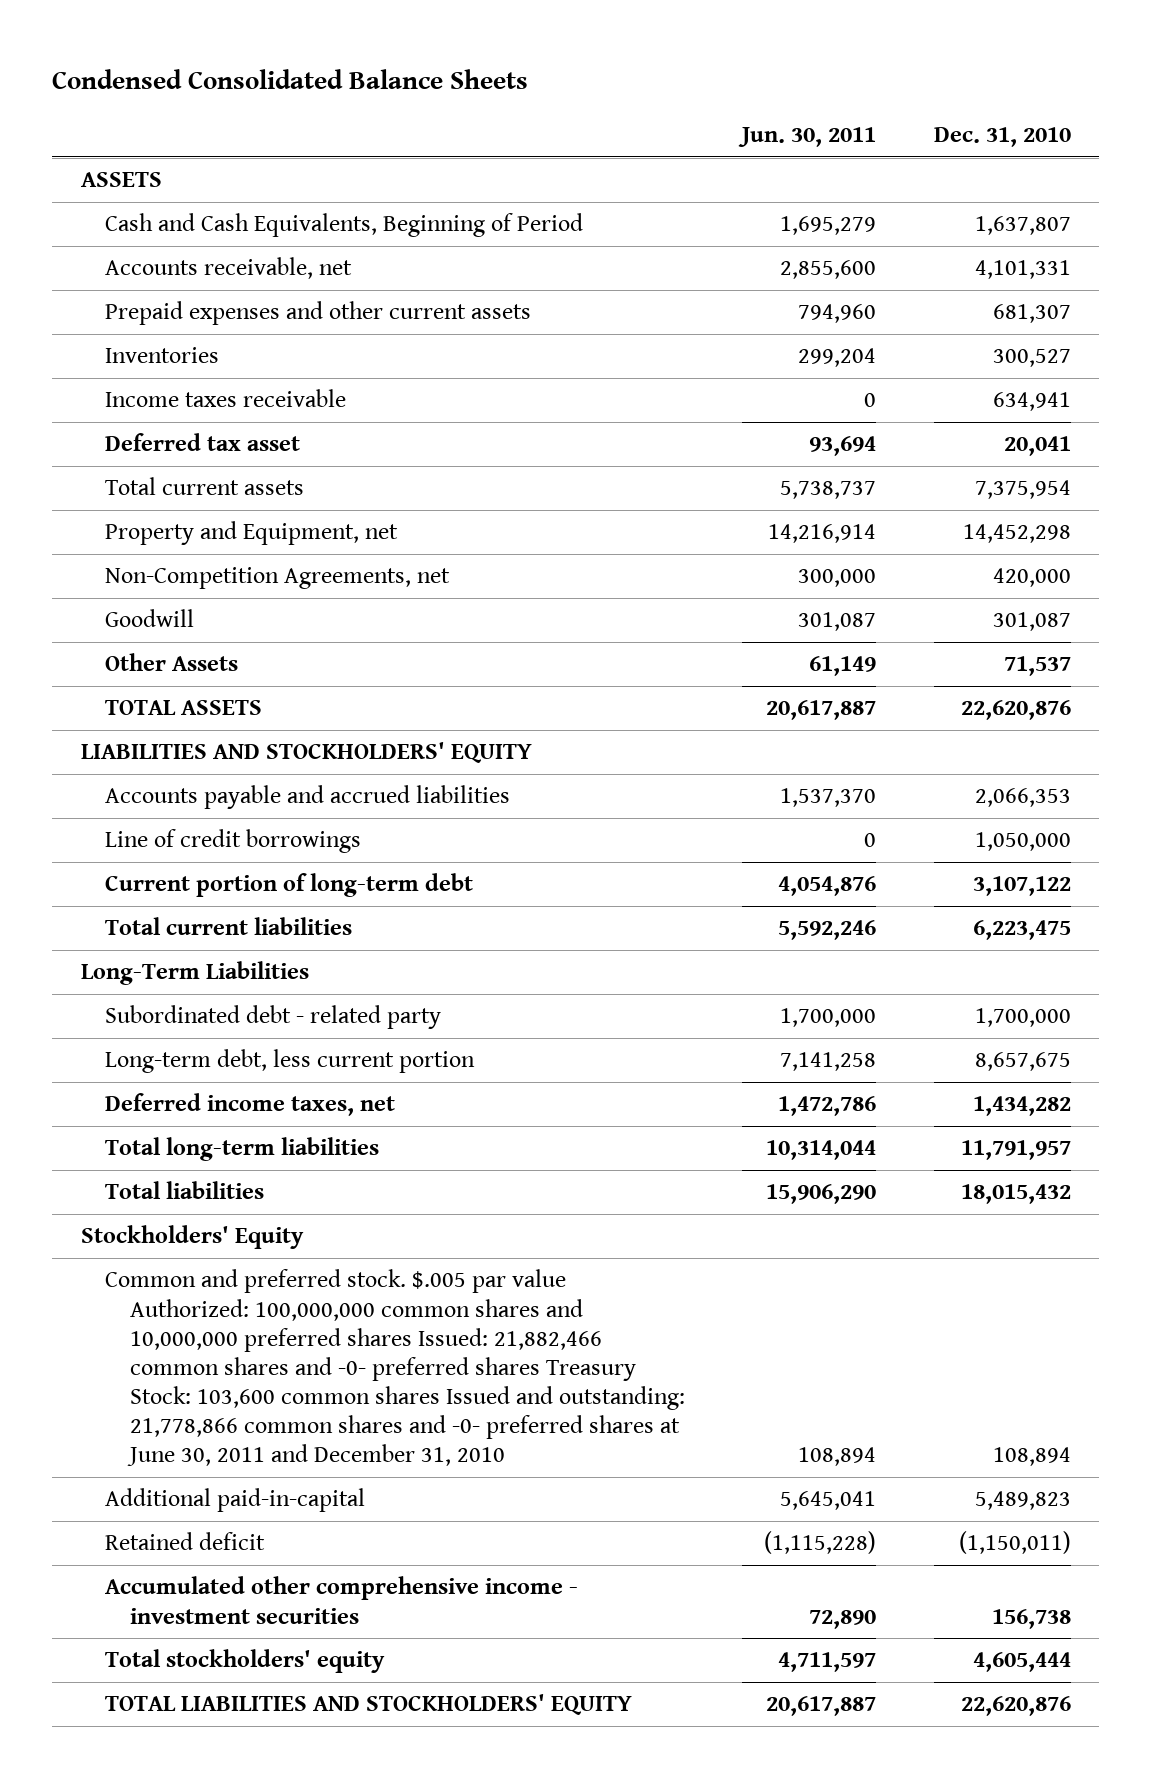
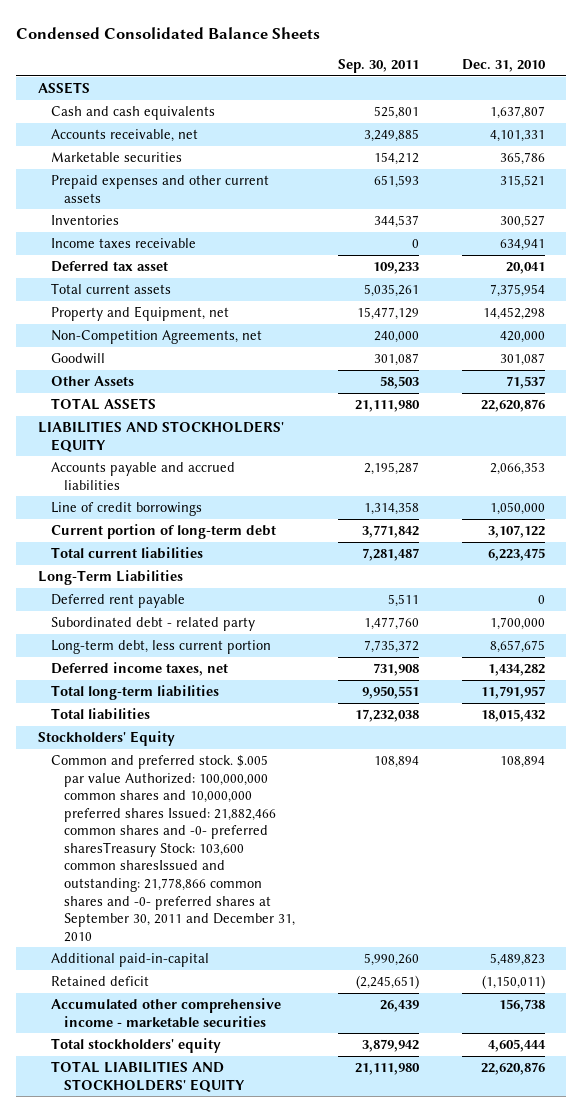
[738,127,877,148] Jun. 30, 2011 -> none
none -> [337,59,419,74] Sep. 30, 2011
[105,213,584,238] Cash and Cash Equivalents, Beginning of Period -> [50,105,215,120] Cash and cash equivalents
none -> [50,151,182,162] Marketable securities
[992,304,1071,324] 681,307 -> [499,174,545,188] 315,521
none -> [50,593,185,608] Deferred rent payable
[105,1269,685,1467] Common and preferred stock. $.005 par value Authorized: 100,000,000 common shares and 10,000,000 preferred shares Issued: 21,882,466 common shares and -0- preferred shares Treasury Stock: 103,600 common shares Issued and outstanding: 21,778,866 common shares and -0- preferred shares at June 30, 2011 and December 31, 2010 -> [50,754,295,942] Common and preferred stock. $.005 par value Authorized: 100,000,000 common shares and 10,000,000 preferred shares Issued: 21,882,466 common shares and -0- preferred sharesTreasury Stock: 103,600 common sharesIssued and outstanding: 21,778,866 common shares and -0- preferred shares at September 30, 2011 and December 31, 2010
[105,1576,579,1624] Accumulated other comprehensive income - investment securities -> [50,997,281,1028] Accumulated other comprehensive income - marketable securities

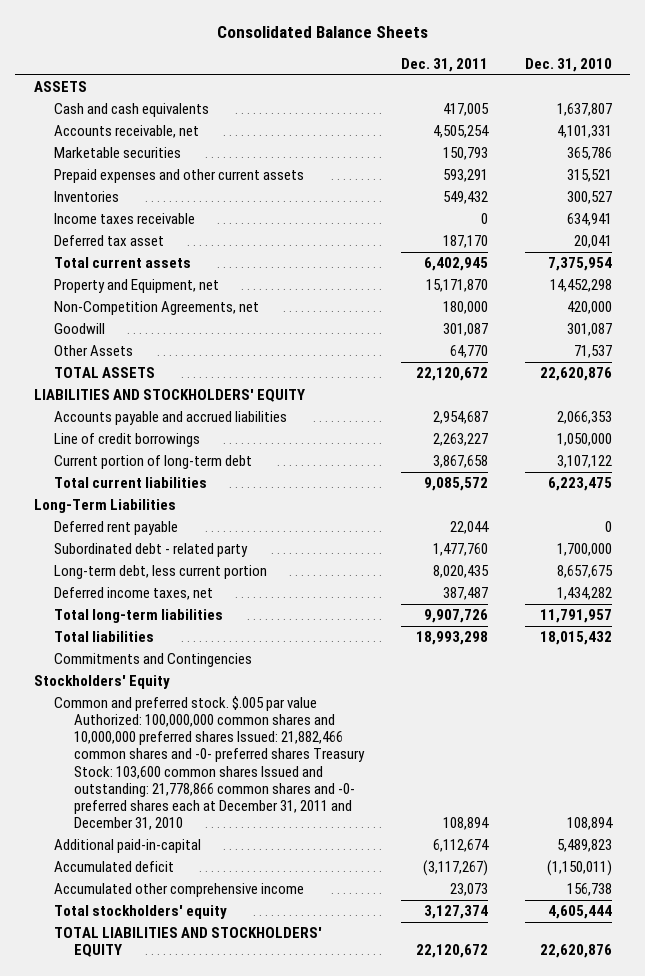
[16,26,321,39] Condensed Consolidated Balance Sheets -> [216,26,428,39] Consolidated Balance Sheets
[337,59,419,74] Sep. 30, 2011 -> none
none -> [400,58,488,73] Dec. 31, 2011
none -> [53,653,252,668] Commitments and Contingencies
[50,754,295,942] Common and preferred stock. $.005 par value Authorized: 100,000,000 common shares and 10,000,000 preferred shares Issued: 21,882,466 common shares and -0- preferred sharesTreasury Stock: 103,600 common sharesIssued and outstanding: 21,778,866 common shares and -0- preferred shares at September 30, 2011 and December 31, 2010 -> [53,696,365,830] Common and preferred stock. $.005 par value Authorized: 100,000,000 common shares and 10,000,000 preferred shares Issued: 21,882,466 common shares and -0- preferred shares Treasury Stock: 103,600 common shares Issued and outstanding: 21,778,866 common shares and -0- preferred shares each at December 31, 2011 and December 31, 2010
[50,975,149,986] Retained deficit -> [53,861,174,873] Accumulated deficit
[50,997,281,1028] Accumulated other comprehensive income - marketable securities -> [53,883,304,898] Accumulated other comprehensive income

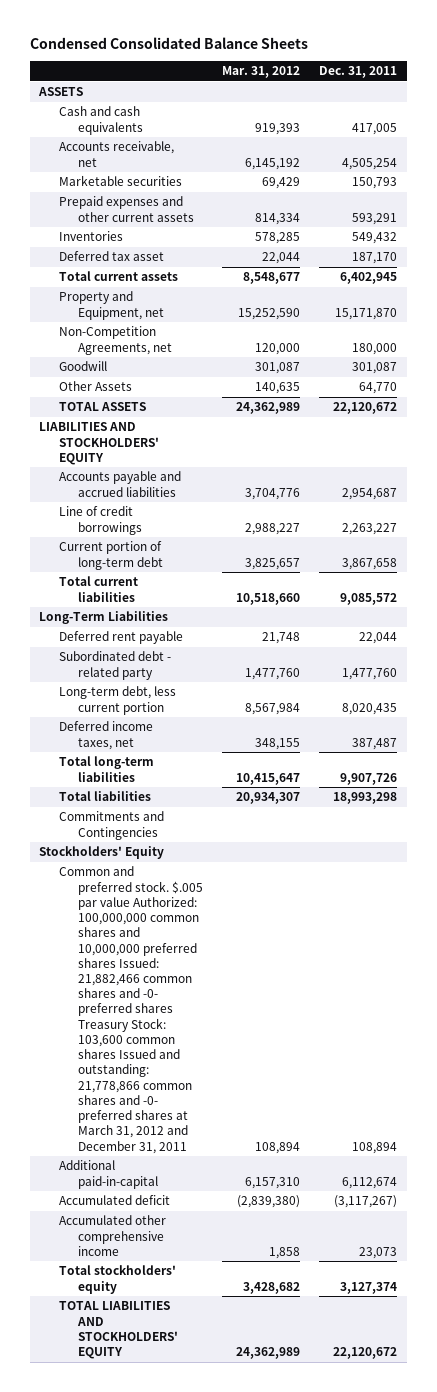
[216,26,428,39] Consolidated Balance Sheets -> [29,36,308,49] Condensed Consolidated Balance Sheets
[524,58,612,73] Dec. 31, 2010 -> none
none -> [222,66,301,79] Mar. 31, 2012
[53,213,195,225] Income taxes receivable -> none
[53,696,365,830] Common and preferred stock. $.005 par value Authorized: 100,000,000 common shares and 10,000,000 preferred shares Issued: 21,882,466 common shares and -0- preferred shares Treasury Stock: 103,600 common shares Issued and outstanding: 21,778,866 common shares and -0- preferred shares each at December 31, 2011 and December 31, 2010 -> [58,866,204,1154] Common and preferred stock. $.005 par value Authorized: 100,000,000 common shares and 10,000,000 preferred shares Issued: 21,882,466 common shares and -0- preferred shares Treasury Stock: 103,600 common shares Issued and outstanding: 21,778,866 common shares and -0- preferred shares at March 31, 2012 and December 31, 2011

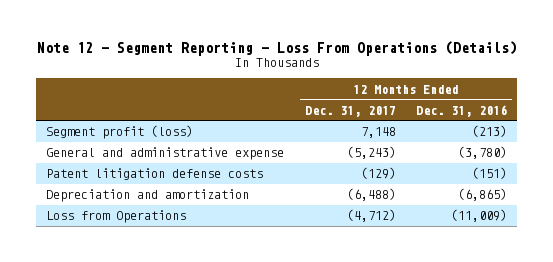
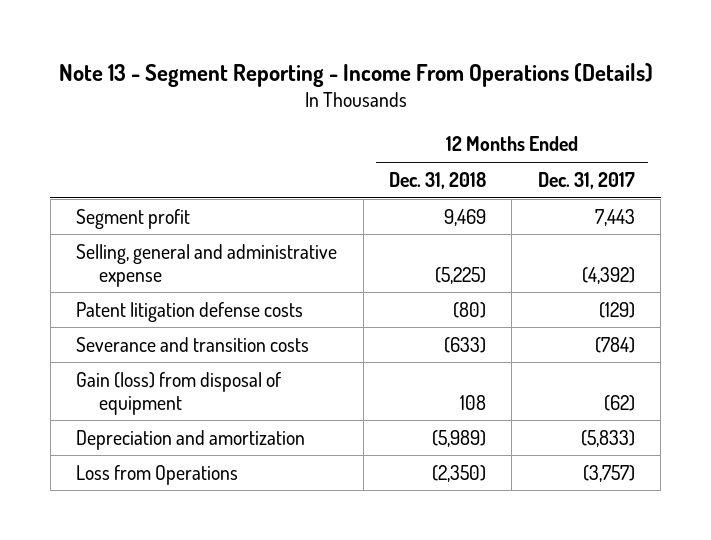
[36,40,517,56] Note 12 - Segment Reporting - Loss From Operations (Details) -> [58,62,653,87] Note 13 - Segment Reporting - Income From Operations (Details)
[415,104,507,117] Dec. 31, 2016 -> none
none -> [389,171,487,189] Dec. 31, 2018
[46,125,194,140] Segment profit (loss) -> [76,208,191,229] Segment profit
[360,127,396,139] 7,148 -> [594,208,635,226] 7,443
[46,147,285,161] General and administrative expense -> [76,243,338,287] Selling, general and administrative expense
[346,146,396,160] (5,243) -> [581,266,635,284] (4,392)
none -> [76,336,310,352] Severance and transition costs
none -> [76,371,282,415] Gain (loss) from disposal of equipment
[346,188,396,202] (6,488) -> [580,429,635,447] (5,833)
[346,209,396,223] (4,712) -> [582,464,635,482] (3,757)

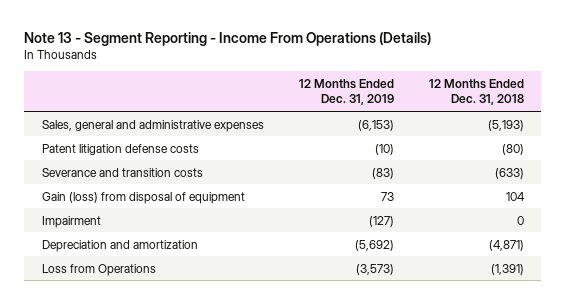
[537,171,635,189] Dec. 31, 2017 -> none
none -> [298,78,394,106] 12 Months Ended Dec. 31, 2019
[76,208,191,229] Segment profit -> none
[76,243,338,287] Selling, general and administrative expense -> [41,119,264,132] Sales, general and administrative expenses
[435,266,487,284] (5,225) -> [487,119,524,131] (5,193)
[460,394,487,410] 108 -> [505,191,525,201] 104
none -> [41,215,101,228] Impairment
[432,429,487,447] (5,989) -> [488,239,524,251] (4,871)
[432,464,487,482] (2,350) -> [490,263,524,275] (1,391)

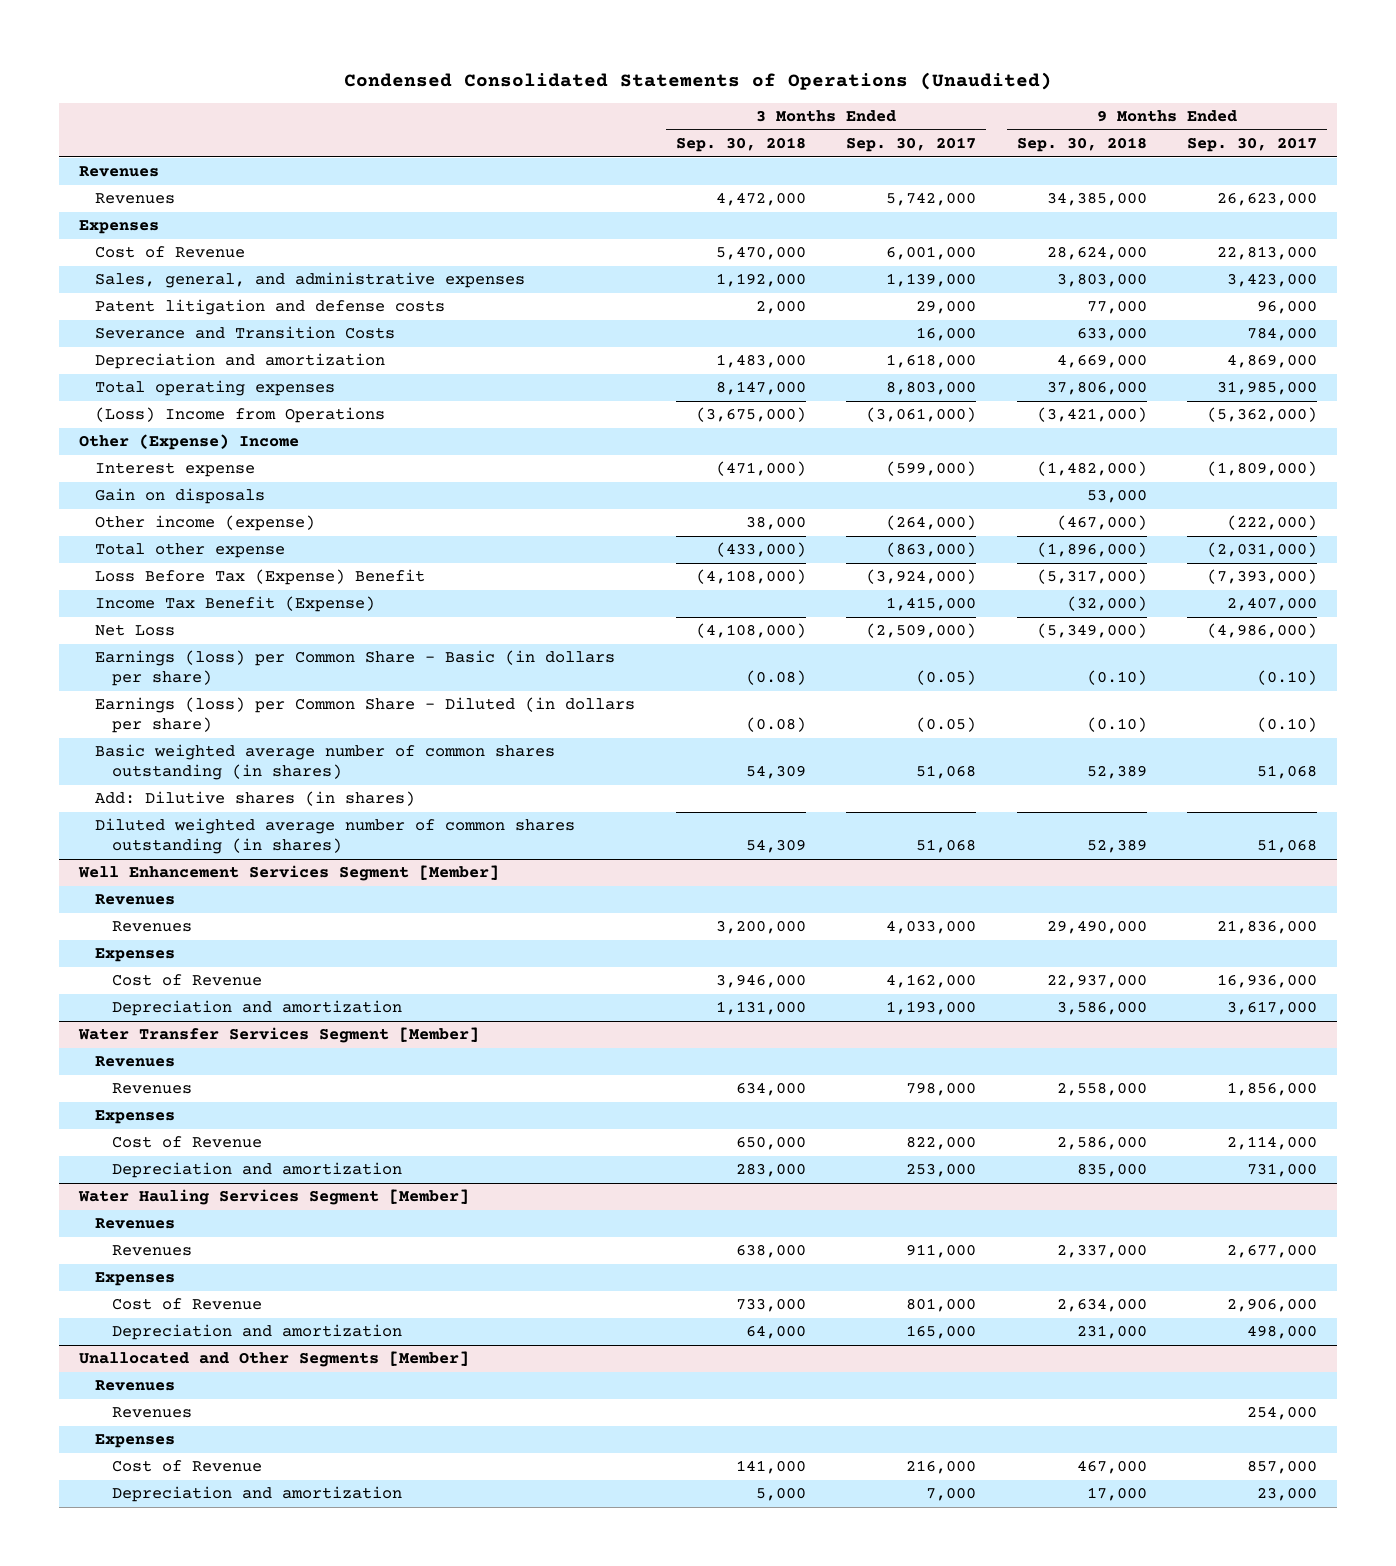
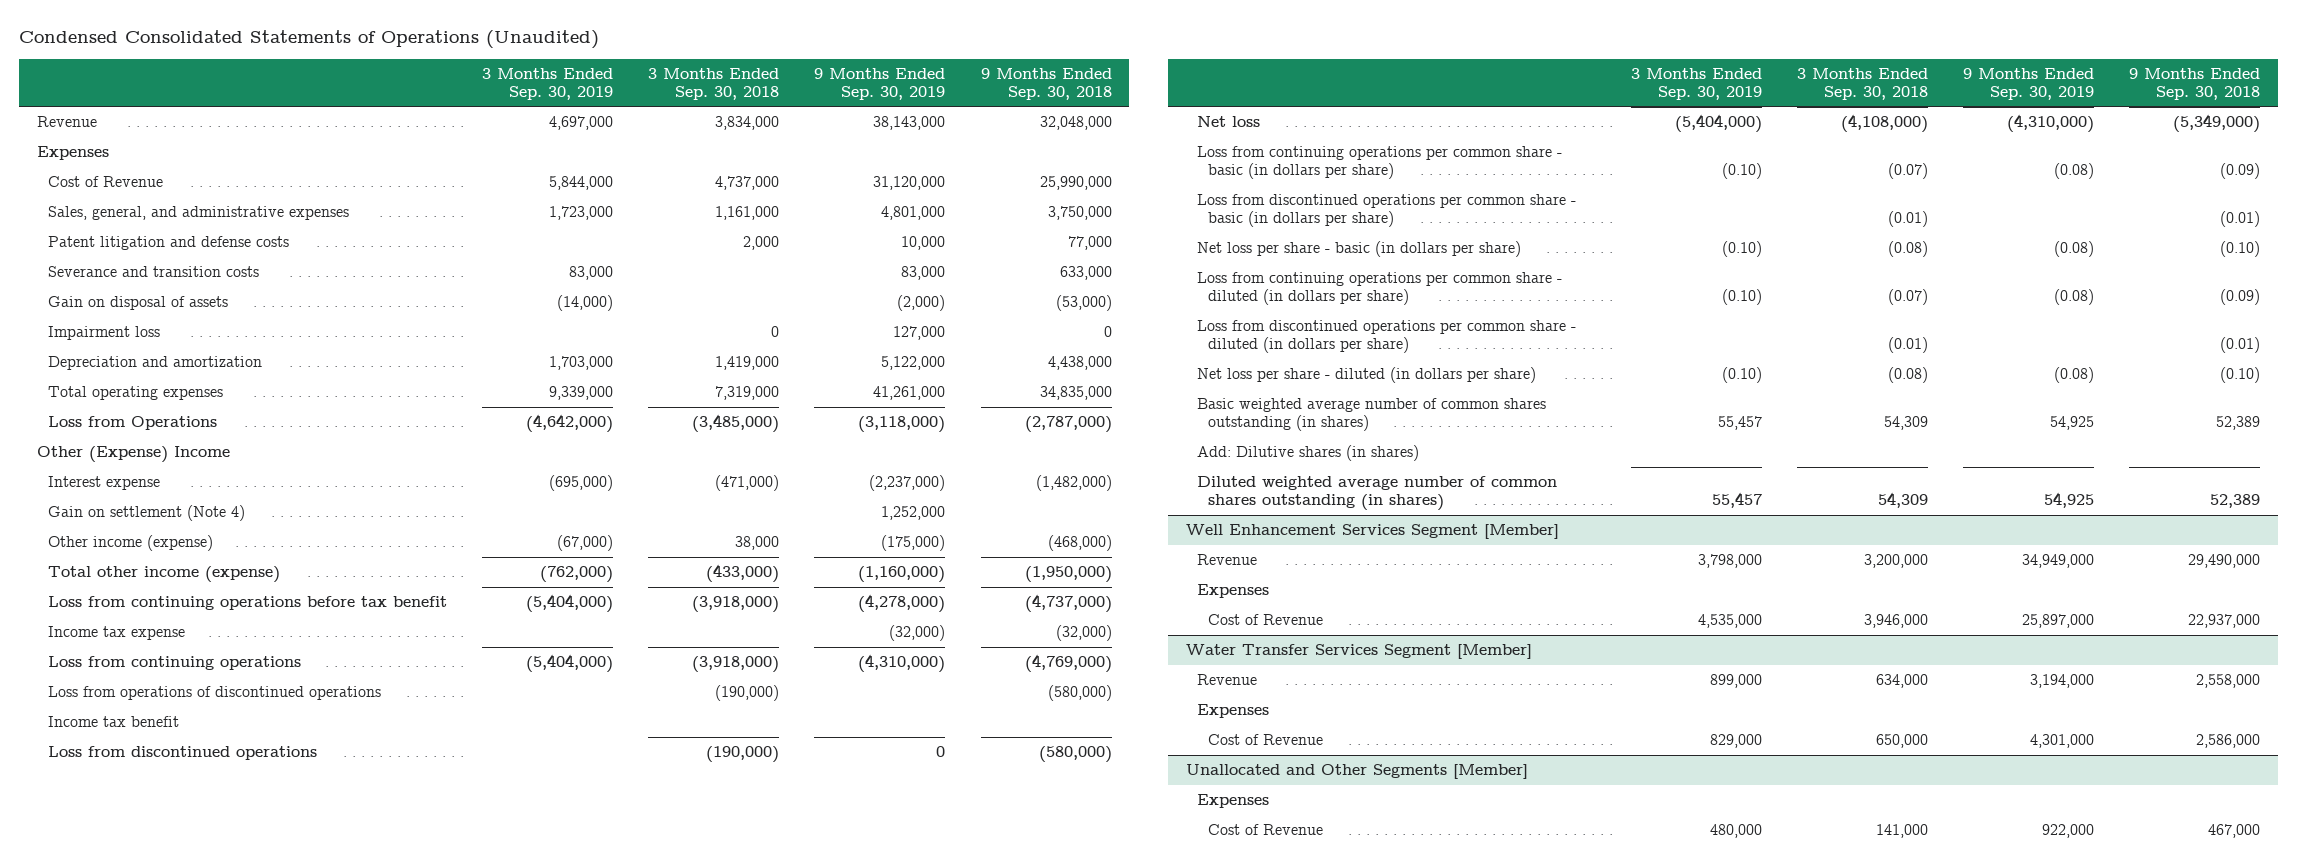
[846,137,977,153] Sep. 30, 2017 -> none
[1187,137,1318,153] Sep. 30, 2017 -> none
none -> [482,67,614,100] 3 Months Ended Sep. 30, 2019
none -> [814,67,946,100] 9 Months Ended Sep. 30, 2019
[79,166,160,178] Revenues -> none
[95,193,176,205] Revenues -> none
none -> [36,116,97,128] Revenue
[715,246,806,261] 5,470,000 -> [715,176,780,191] 4,737,000
[1046,246,1147,261] 28,624,000 -> [1039,176,1112,191] 25,990,000
[715,273,806,288] 1,192,000 -> [715,206,780,221] 1,161,000
[1056,273,1147,288] 3,803,000 -> [1047,206,1112,221] 3,750,000
[95,326,396,340] Severance and Transition Costs -> [47,266,259,278] Severance and transition costs
none -> [47,296,228,311] Gain on disposal of assets
none -> [47,326,160,341] Impairment loss
[715,354,806,369] 1,483,000 -> [715,356,780,371] 1,419,000
[1056,354,1147,369] 4,669,000 -> [1047,356,1112,371] 4,438,000
[715,381,806,396] 8,147,000 -> [715,386,780,401] 7,319,000
[1046,381,1147,396] 37,806,000 -> [1039,386,1112,401] 34,835,000
[95,407,386,424] (Loss) Income from Operations -> [47,416,217,431] Loss from Operations
[695,407,806,423] (3,675,000) -> [692,414,780,434] (3,485,000)
[1036,407,1147,423] (3,421,000) -> [1024,416,1112,434] (2,787,000)
[95,488,266,505] Gain on disposals -> none
none -> [47,505,245,522] Gain on settlement (Note 4)
[1056,515,1147,531] (467,000) -> [1047,535,1112,552] (468,000)
[95,543,286,559] Total other expense -> [47,566,280,584] Total other income (expense)
[1036,542,1147,558] (1,896,000) -> [1024,566,1112,584] (1,950,000)
[95,569,426,586] Loss Before Tax (Expense) Benefit -> [47,596,447,611] Loss from continuing operations before tax benefit
[695,569,806,585] (4,108,000) -> [692,596,780,614] (3,918,000)
[1036,569,1147,585] (5,317,000) -> [1024,594,1112,614] (4,737,000)
[95,596,376,613] Income Tax Benefit (Expense) -> [47,626,185,641] Income tax expense
none -> [47,656,301,671] Loss from continuing operations
none -> [47,686,381,701] Loss from operations of discontinued operations
none -> [47,716,179,728] Income tax benefit
none -> [47,746,317,761] Loss from discontinued operations
[95,624,176,637] Net Loss -> [1196,116,1260,128] Net loss
none -> [1196,146,1562,180] Loss from continuing operations per common share - basic (in dollars per share)
none -> [1196,194,1576,228] Loss from discontinued operations per common share - basic (in dollars per share)
[95,650,616,687] Earnings (loss) per Common Share - Basic (in dollars per share) -> [1196,241,1521,258] Net loss per share - basic (in dollars per share)
none -> [1196,272,1562,306] Loss from continuing operations per common share - diluted (in dollars per share)
none -> [1196,320,1576,354] Loss from discontinued operations per common share - diluted (in dollars per share)
[95,697,636,734] Earnings (loss) per Common Share - Diluted (in dollars per share) -> [1196,367,1536,384] Net loss per share - diluted (in dollars per share)
[95,894,176,906] Revenues -> none
[111,921,192,933] Revenues -> [1196,554,1257,566] Revenue
[111,1000,402,1017] Depreciation and amortization -> none
[95,1056,176,1068] Revenues -> none
[111,1083,192,1095] Revenues -> [1196,674,1257,686] Revenue
[111,1162,402,1179] Depreciation and amortization -> none
[78,1189,470,1206] Water Hauling Services Segment [Member] -> none
[95,1218,176,1230] Revenues -> none
[111,1245,192,1257] Revenues -> none
[95,1272,176,1287] Expenses -> none
[111,1298,262,1311] Cost of Revenue -> none
[111,1324,402,1341] Depreciation and amortization -> none
[95,1380,176,1392] Revenues -> none
[111,1407,192,1419] Revenues -> none
[111,1486,402,1503] Depreciation and amortization -> none

